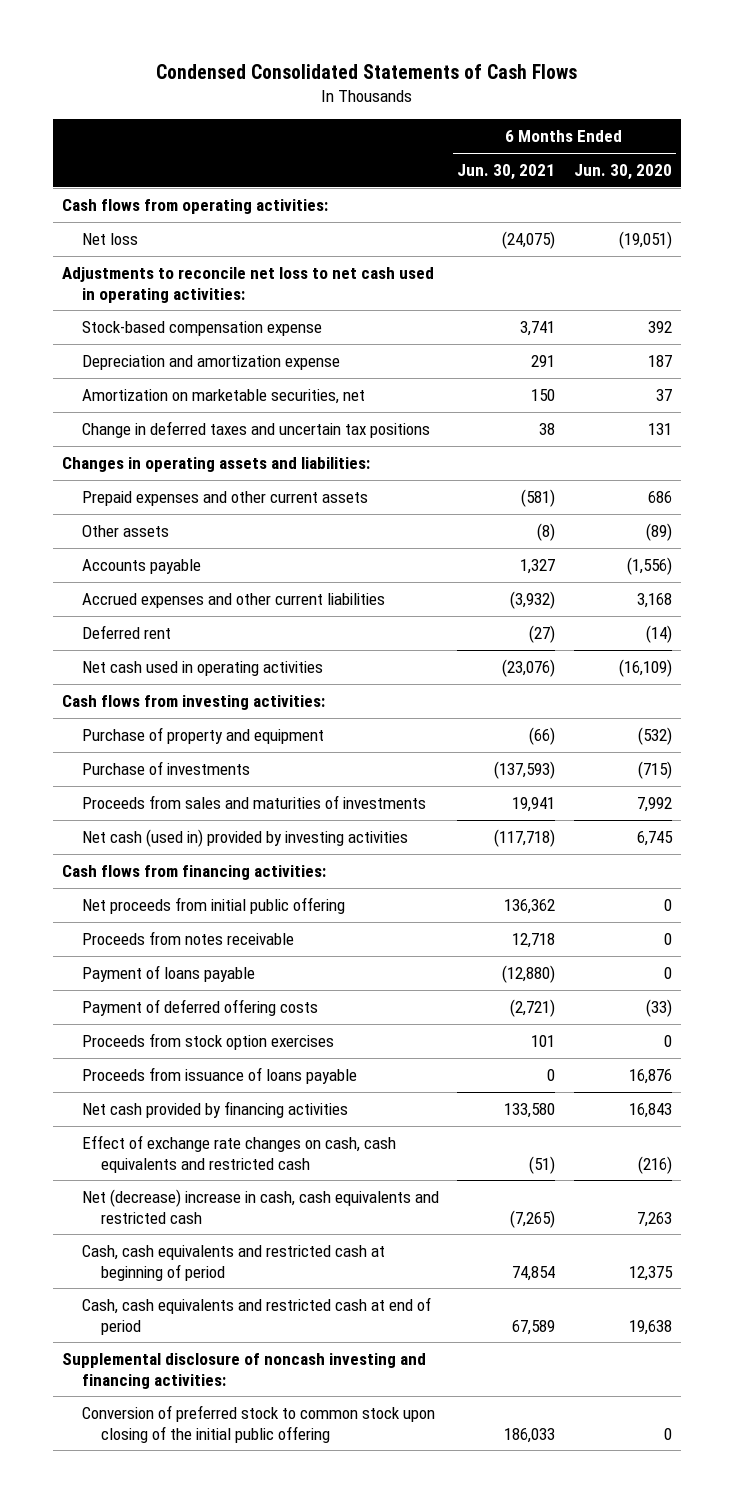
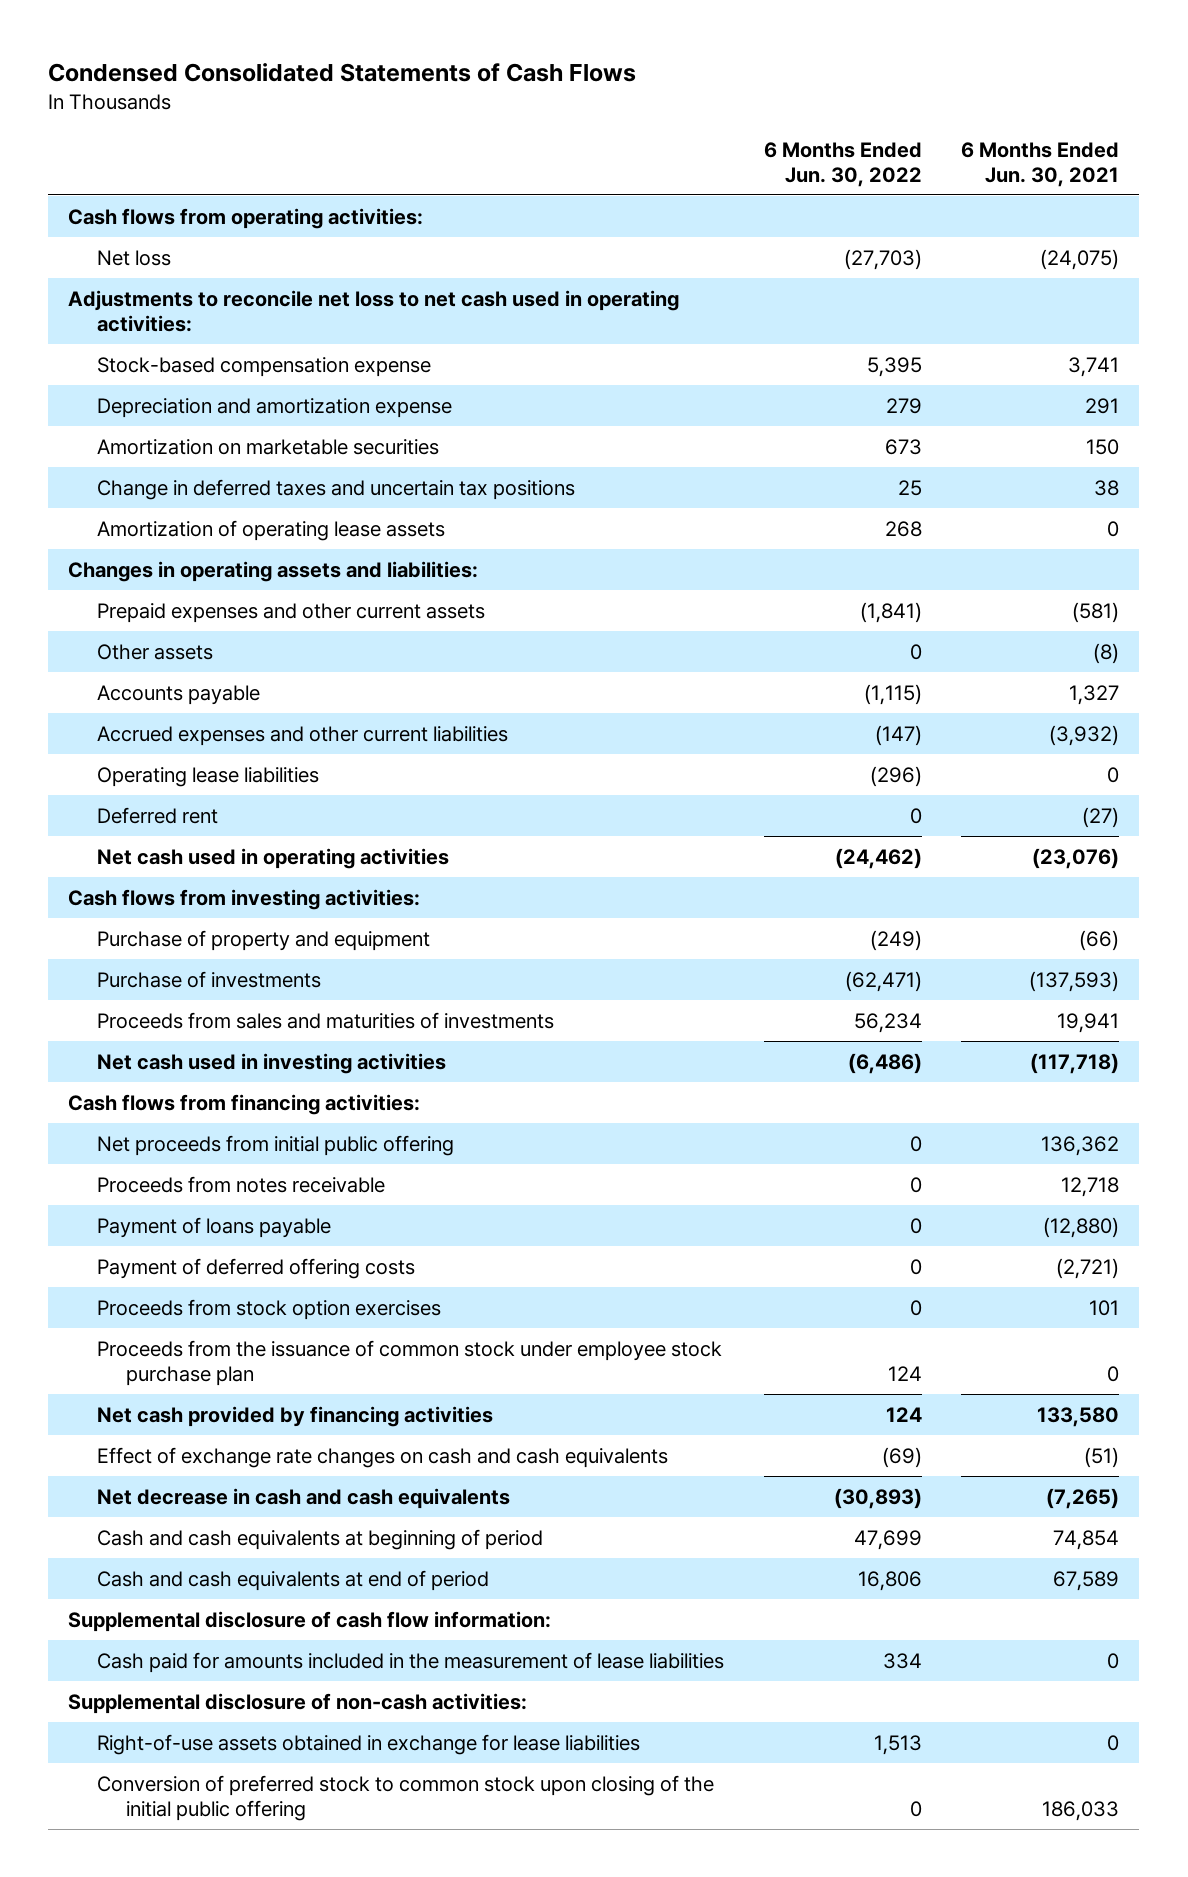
[573,164,672,181] Jun. 30, 2020 -> none
none -> [763,142,922,187] 6 Months Ended Jun. 30, 2022
[81,388,365,404] Amortization on marketable securities, net -> [97,438,440,455] Amortization on marketable securities
none -> [97,519,446,541] Amortization of operating lease assets
none -> [97,766,320,787] Operating lease liabilities
[81,828,408,847] Net cash (used in) provided by investing activities -> [97,1052,447,1074] Net cash used in investing activities
[81,1066,357,1084] Proceeds from issuance of loans payable -> none
none -> [97,1339,723,1386] Proceeds from the issuance of common stock under employee stock purchase plan
[81,1134,396,1173] Effect of exchange rate changes on cash, cash equivalents and restricted cash -> [97,1446,669,1468] Effect of exchange rate changes on cash and cash equivalents
[81,1188,439,1224] Net (decrease) increase in cash, cash equivalents and restricted cash -> [97,1487,511,1509] Net decrease in cash and cash equivalents
[81,1244,385,1281] Cash, cash equivalents and restricted cash at beginning of period -> [97,1528,544,1550] Cash and cash equivalents at beginning of period
[81,1296,431,1335] Cash, cash equivalents and restricted cash at end of period -> [97,1569,490,1591] Cash and cash equivalents at end of period
none -> [68,1610,552,1632] Supplemental disclosure of cash flow information:
none -> [97,1651,725,1673] Cash paid for amounts included in the measurement of lease liabilities
[61,1352,426,1389] Supplemental disclosure of noncash investing and financing activities: -> [68,1692,528,1714] Supplemental disclosure of non-cash activities:
none -> [97,1733,641,1755] Right-of-use assets obtained in exchange for lease liabilities

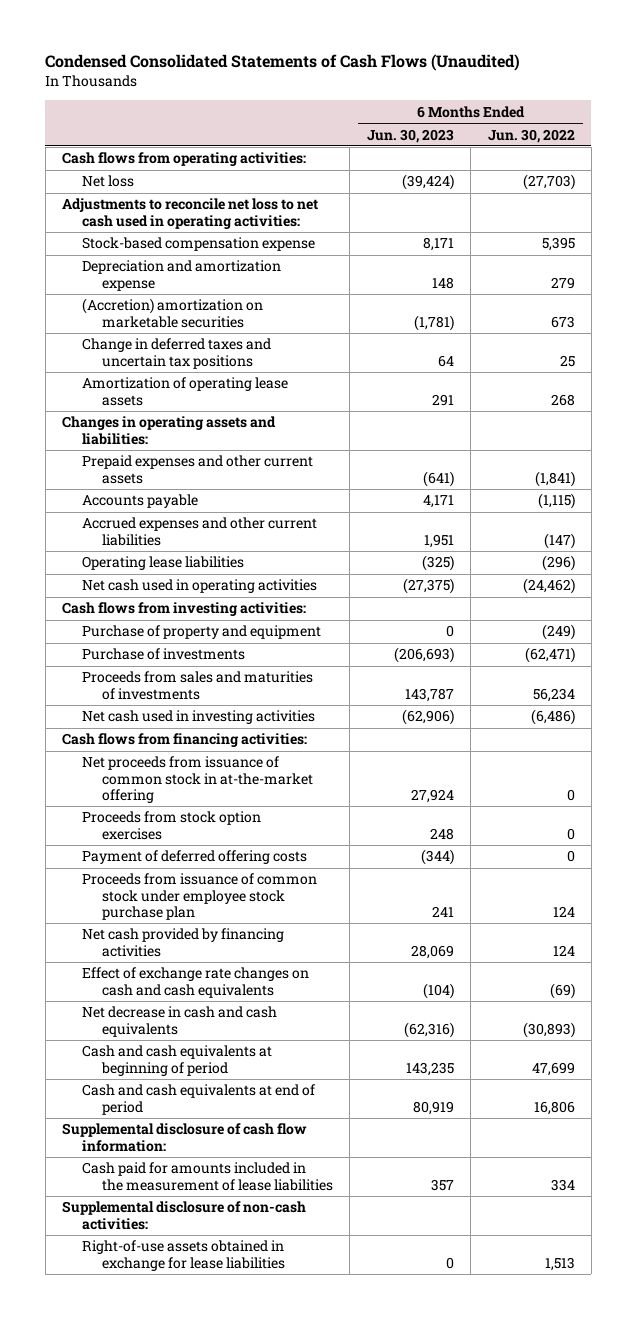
[48,62,637,82] Condensed Consolidated Statements of Cash Flows -> [45,54,521,72] Condensed Consolidated Statements of Cash Flows (Unaudited)
[961,142,1120,187] 6 Months Ended Jun. 30, 2021 -> none
none -> [366,128,454,143] Jun. 30, 2023
[97,438,440,455] Amortization on marketable securities -> [82,298,264,328] (Accretion) amortization on marketable securities
[97,643,214,660] Other assets -> none
[97,806,219,824] Deferred rent -> none
[97,1134,455,1156] Net proceeds from initial public offering -> none
[97,1175,386,1193] Proceeds from notes receivable -> none
[97,1216,332,1238] Payment of loans payable -> none
none -> [82,756,314,804] Net proceeds from issuance of common stock in at-the-market offering
[97,1257,416,1279] Payment of deferred offering costs -> [82,850,308,865] Payment of deferred offering costs
[97,1339,723,1386] Proceeds from the issuance of common stock under employee stock purchase plan -> [82,873,318,921] Proceeds from issuance of common stock under employee stock purchase plan
[97,1774,715,1821] Conversion of preferred stock to common stock upon closing of the initial public offering -> none

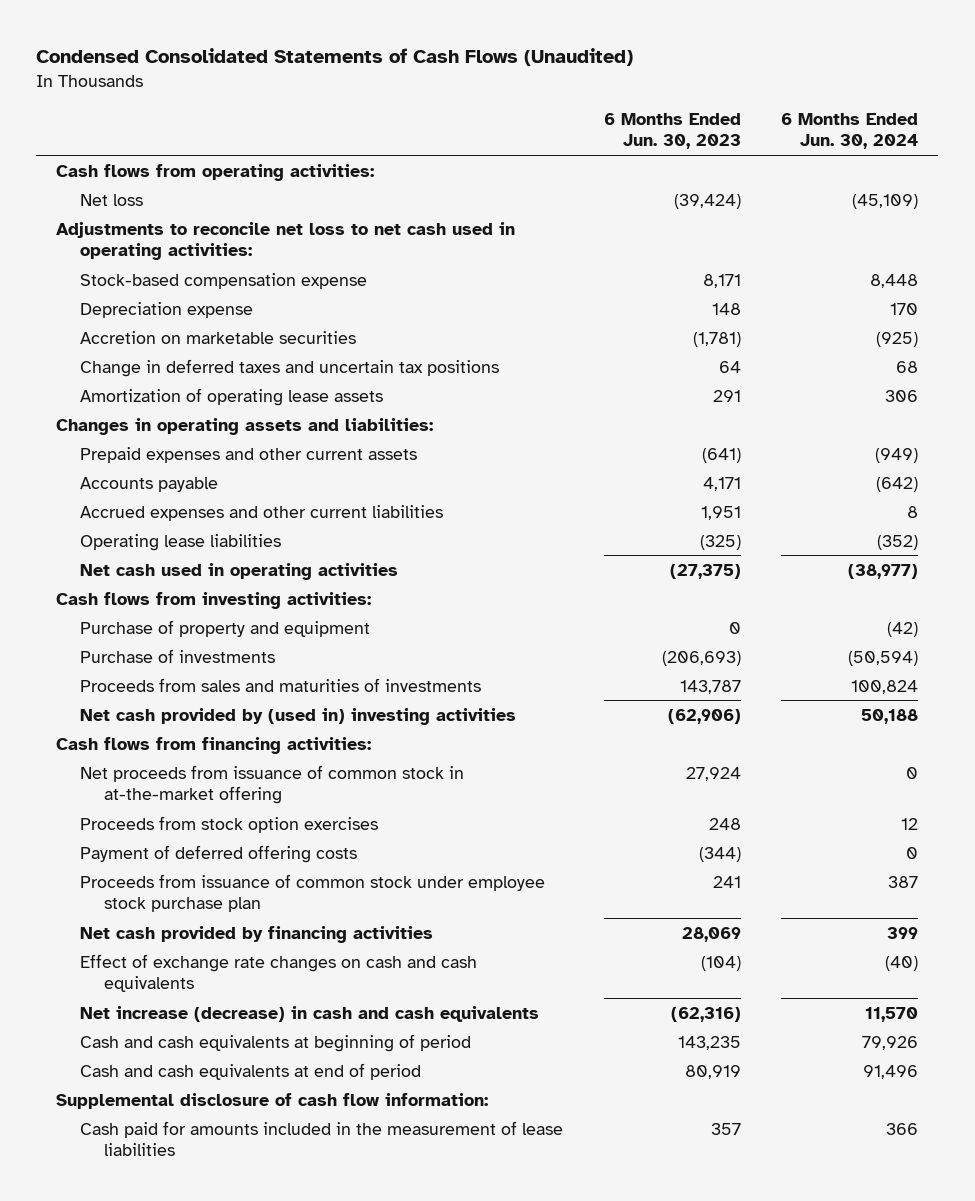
[487,128,575,143] Jun. 30, 2022 -> none
none -> [781,113,919,150] 6 Months Ended Jun. 30, 2024
[82,260,282,291] Depreciation and amortization expense -> [80,301,254,318] Depreciation expense
[82,298,264,328] (Accretion) amortization on marketable securities -> [80,330,357,344] Accretion on marketable securities
[82,710,316,725] Net cash used in investing activities -> [80,707,517,725] Net cash provided by (used in) investing activities
[82,1006,278,1037] Net decrease in cash and cash equivalents -> [80,1005,540,1022] Net increase (decrease) in cash and cash equivalents
[62,1201,307,1230] Supplemental disclosure of non-cash activities: -> none
[82,1240,286,1271] Right-of-use assets obtained in exchange for lease liabilities -> none

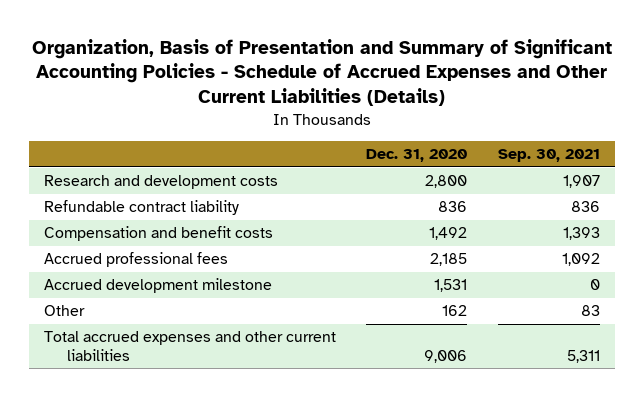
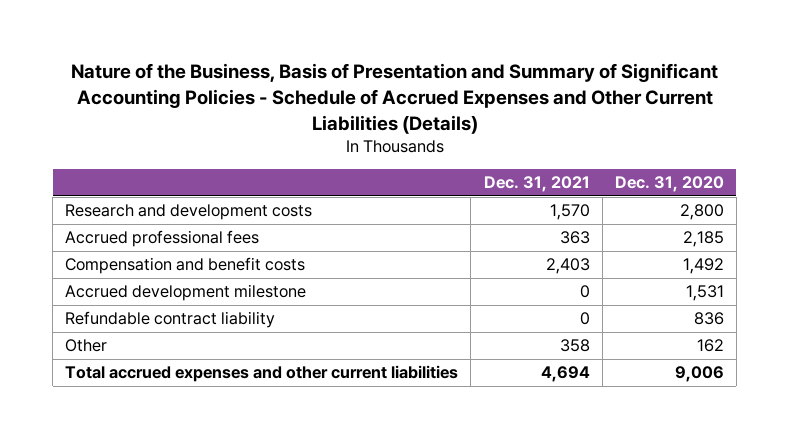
[31,38,612,107] Organization, Basis of Presentation and Summary of Significant Accounting Policies - Schedule of Accrued Expenses and Other Current Liabilities (Details) -> [70,63,718,134] Nature of the Business, Basis of Presentation and Summary of Significant Accounting Policies - Schedule of Accrued Expenses and Other Current Liabilities (Details)
[498,149,601,163] Sep. 30, 2021 -> none
none -> [483,175,590,192] Dec. 31, 2021
[43,226,273,242] Compensation and benefit costs -> [65,257,306,275] Compensation and benefit costs
[43,200,239,216] Refundable contract liability -> [65,311,276,329] Refundable contract liability

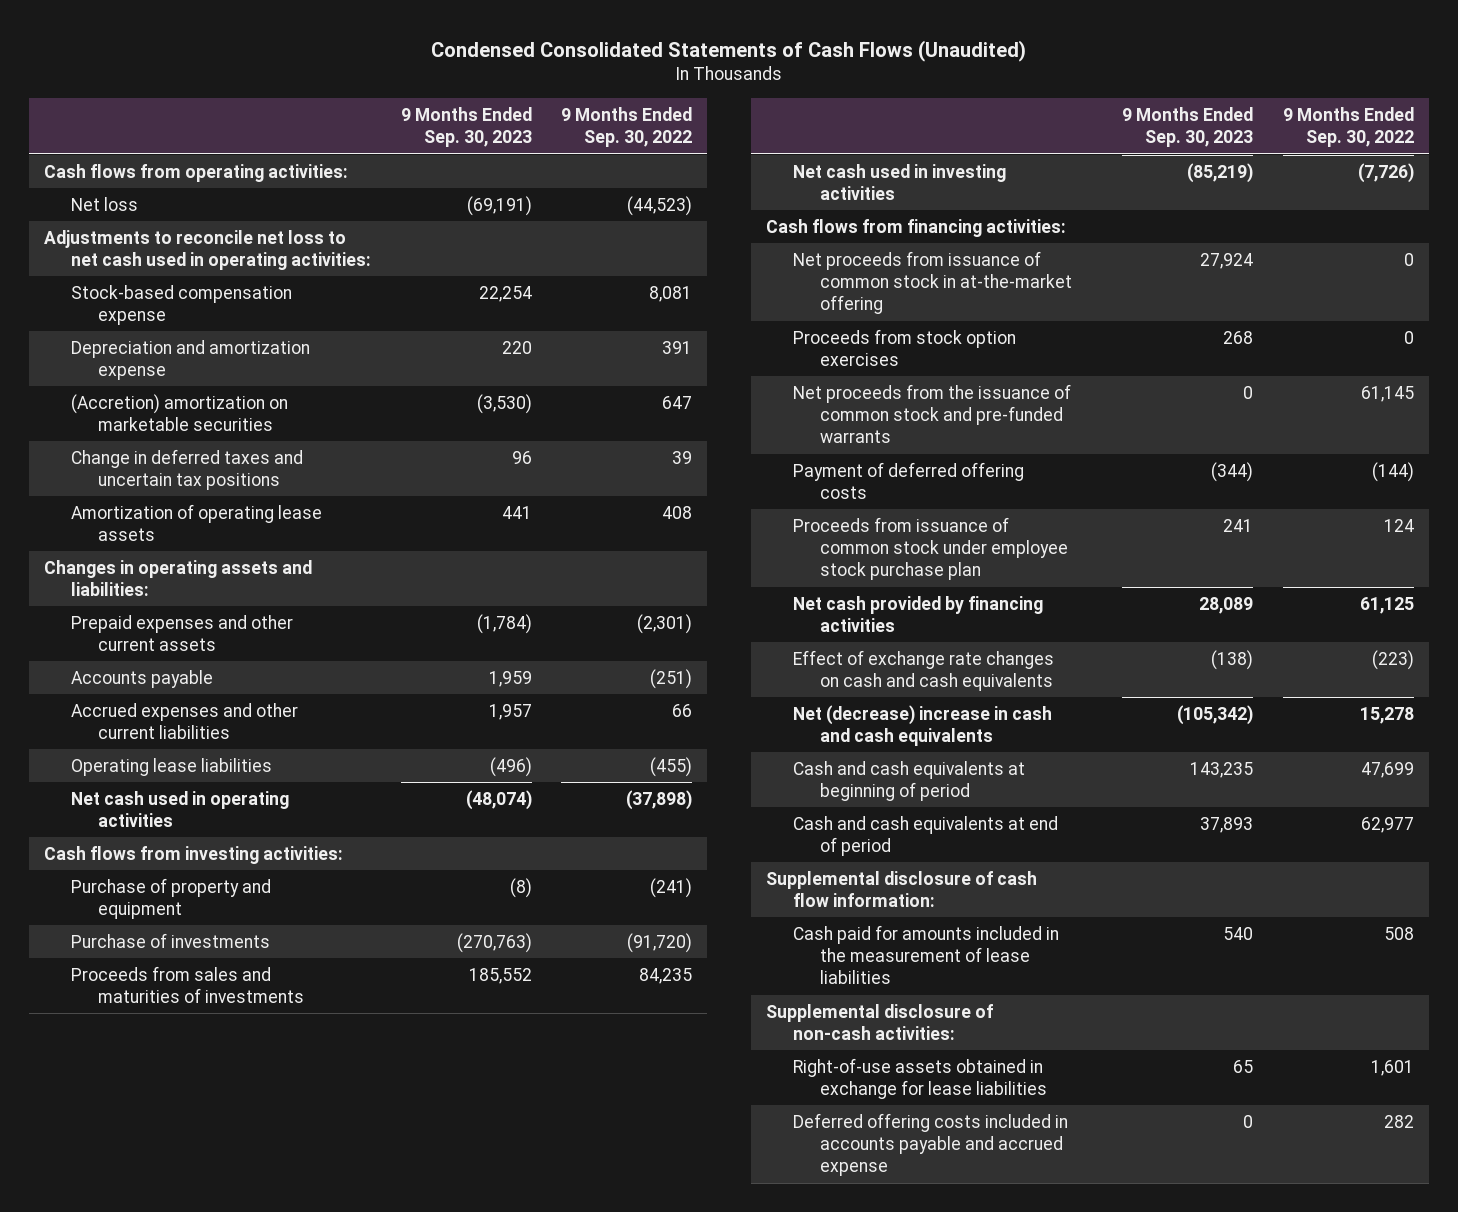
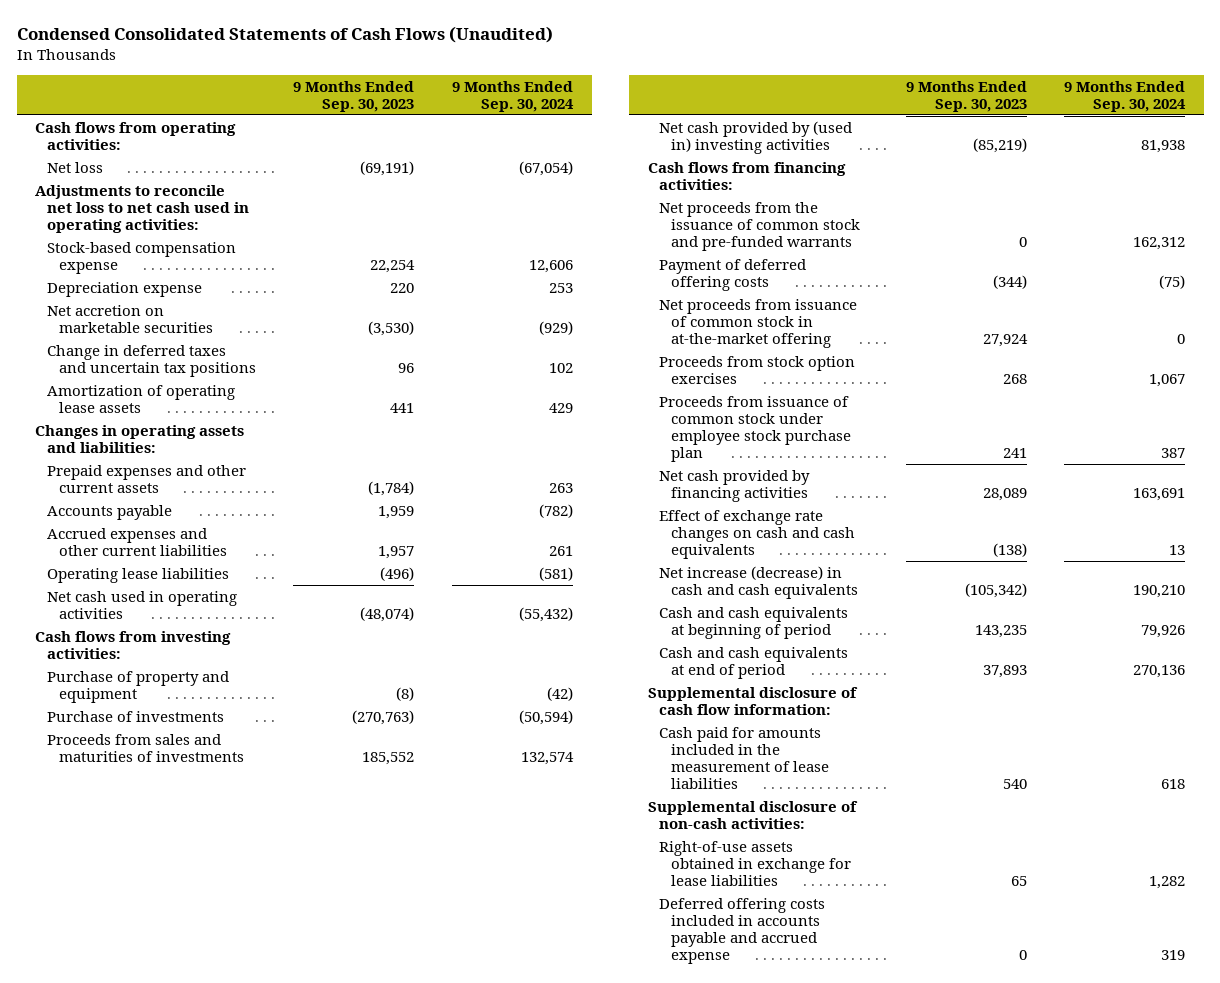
[561,106,693,148] 9 Months Ended Sep. 30, 2022 -> none
none -> [451,80,574,112] 9 Months Ended Sep. 30, 2024
[71,339,311,381] Depreciation and amortization expense -> [47,281,203,297] Depreciation expense
[71,393,289,432] (Accretion) amortization on marketable securities -> [47,304,214,333] Net accretion on marketable securities
[792,163,1006,201] Net cash used in investing activities -> [659,120,853,154] Net cash provided by (used in) investing activities
[792,250,1072,315] Net proceeds from issuance of common stock in at-the-market offering -> [659,298,858,349] Net proceeds from issuance of common stock in at-the-market offering
[792,328,1016,367] Proceeds from stock option exercises -> [659,355,856,384] Proceeds from stock option exercises
[792,704,1052,747] Net (decrease) increase in cash and cash equivalents -> [659,565,859,599] Net increase (decrease) in cash and cash equivalents

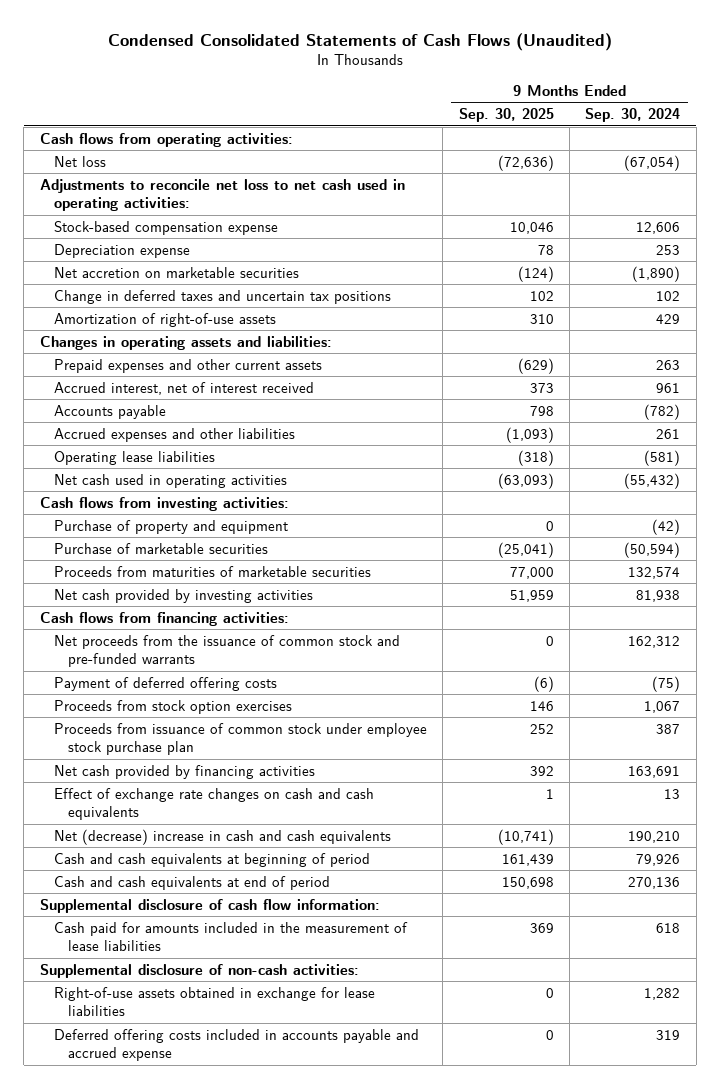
[293,80,415,112] 9 Months Ended Sep. 30, 2023 -> none
none -> [458,108,554,123] Sep. 30, 2025
[538,320,573,335] (929) -> [632,265,681,282] (1,890)
[47,384,236,413] Amortization of operating lease assets -> [53,312,276,327] Amortization of right-of-use assets
none -> [53,381,314,395] Accrued interest, net of interest received
[47,527,228,556] Accrued expenses and other current liabilities -> [53,427,295,442] Accrued expenses and other liabilities
[47,710,225,722] Purchase of investments -> [53,542,268,554] Purchase of marketable securities
[47,733,245,762] Proceeds from sales and maturities of investments -> [53,565,371,577] Proceeds from maturities of marketable securities
[659,120,853,154] Net cash provided by (used in) investing activities -> [53,588,313,603] Net cash provided by investing activities
[659,298,858,349] Net proceeds from issuance of common stock in at-the-market offering -> none
[659,565,859,599] Net increase (decrease) in cash and cash equivalents -> [53,828,391,845] Net (decrease) increase in cash and cash equivalents

